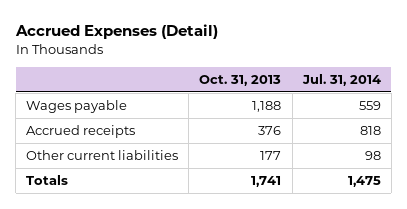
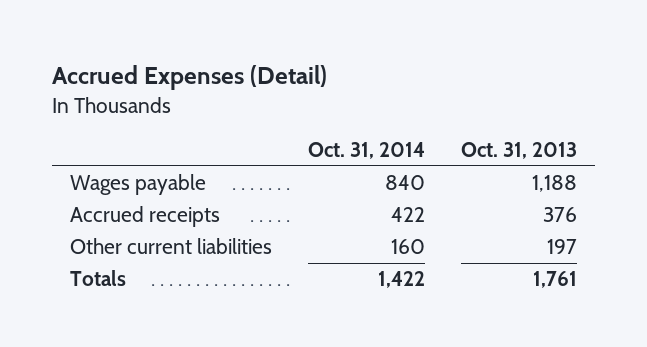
[301,73,381,86] Jul. 31, 2014 -> none
none -> [307,142,425,160] Oct. 31, 2014
[260,150,282,160] 177 -> [547,239,578,255] 197
[251,175,282,187] 1,741 -> [533,271,578,289] 1,761

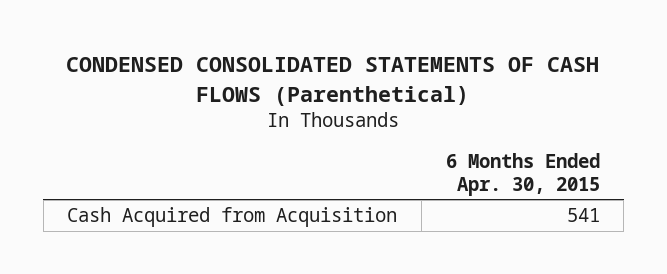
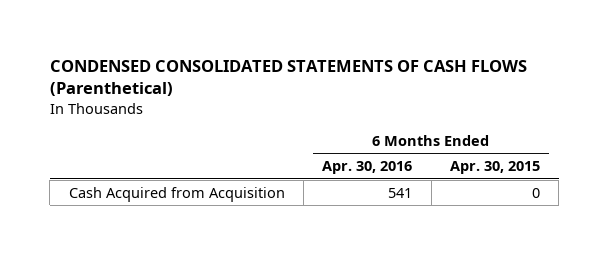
none -> [322,161,413,175] Apr. 30, 2016
[566,208,600,223] 541 -> [532,187,541,198] 0

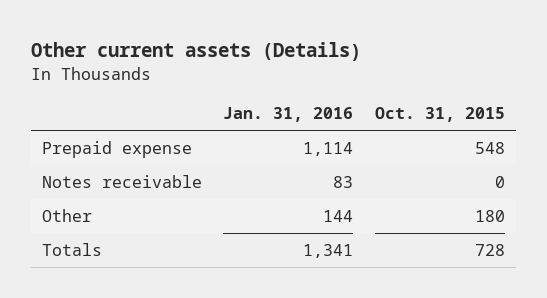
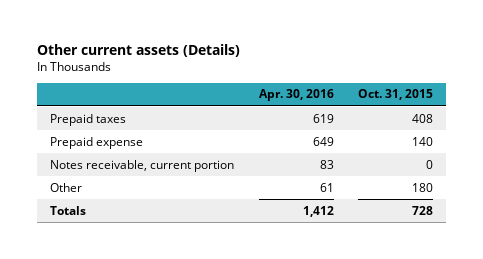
[223,107,354,123] Jan. 31, 2016 -> none
none -> [258,89,334,102] Apr. 30, 2016
none -> [49,113,126,126] Prepaid taxes
[474,141,505,154] 548 -> [412,136,434,146] 140
[41,174,202,188] Notes receivable -> [49,159,234,172] Notes receivable, current portion

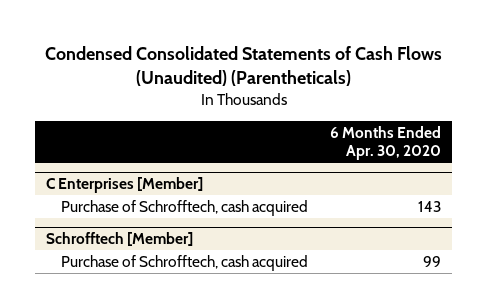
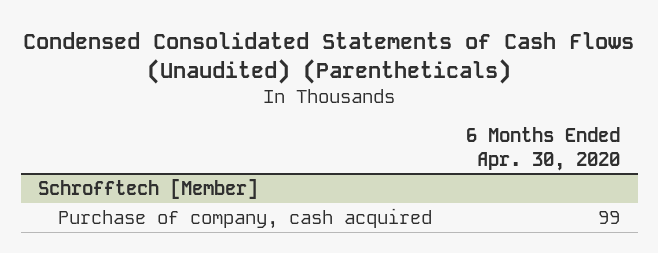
[46,177,204,194] C Enterprises [Member] -> none
[61,199,309,216] Purchase of Schrofftech, cash acquired -> none
[61,254,309,271] Purchase of Schrofftech, cash acquired -> [58,207,433,229] Purchase of company, cash acquired

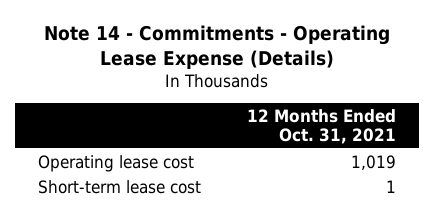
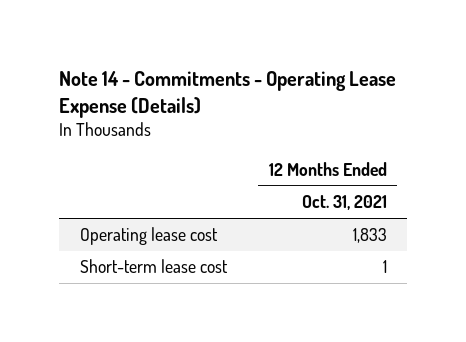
[351,154,397,170] 1,019 -> [352,228,387,244] 1,833

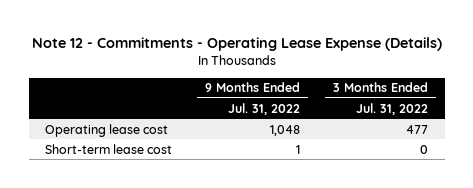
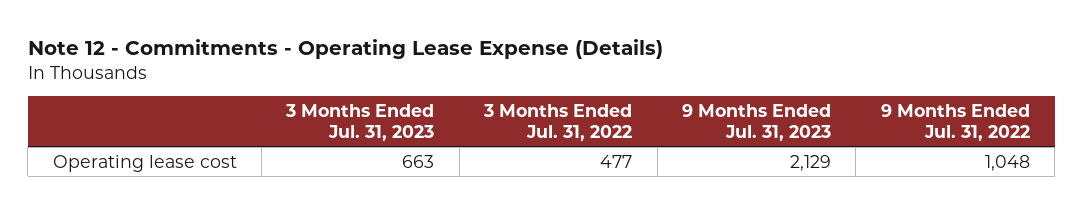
none -> [285,103,435,141] 3 Months Ended Jul. 31, 2023
none -> [681,103,831,141] 9 Months Ended Jul. 31, 2023
[45,143,173,154] Short-term lease cost -> none

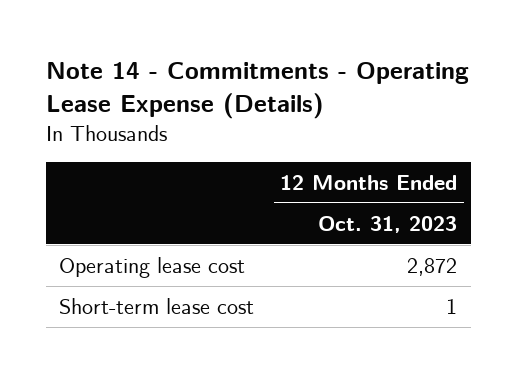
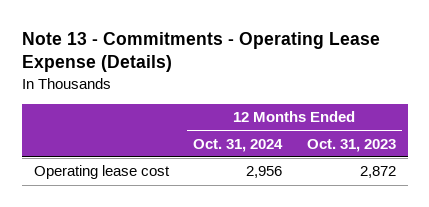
[45,61,469,120] Note 14 - Commitments - Operating Lease Expense (Details) -> [21,31,380,73] Note 13 - Commitments - Operating Lease Expense (Details)
none -> [193,138,284,152] Oct. 31, 2024
[59,297,255,314] Short-term lease cost -> none

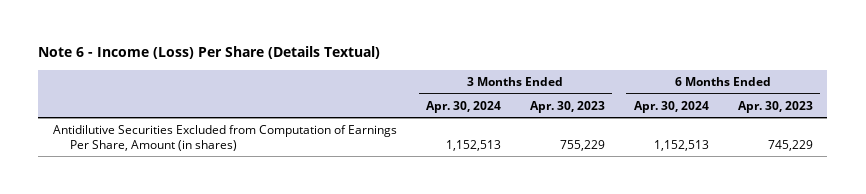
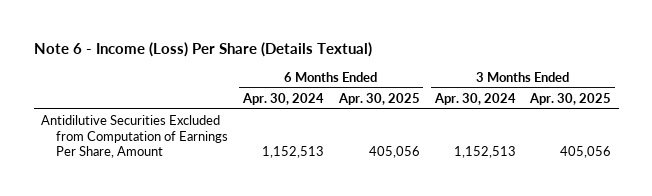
[529,100,605,113] Apr. 30, 2023 -> none
[737,100,813,113] Apr. 30, 2023 -> none
none -> [337,92,420,105] Apr. 30, 2025
none -> [529,92,612,105] Apr. 30, 2025
[52,125,397,151] Antidilutive Securities Excluded from Computation of Earnings Per Share, Amount (in shares) -> [40,115,229,159] Antidilutive Securities Excluded from Computation of Earnings Per Share, Amount

